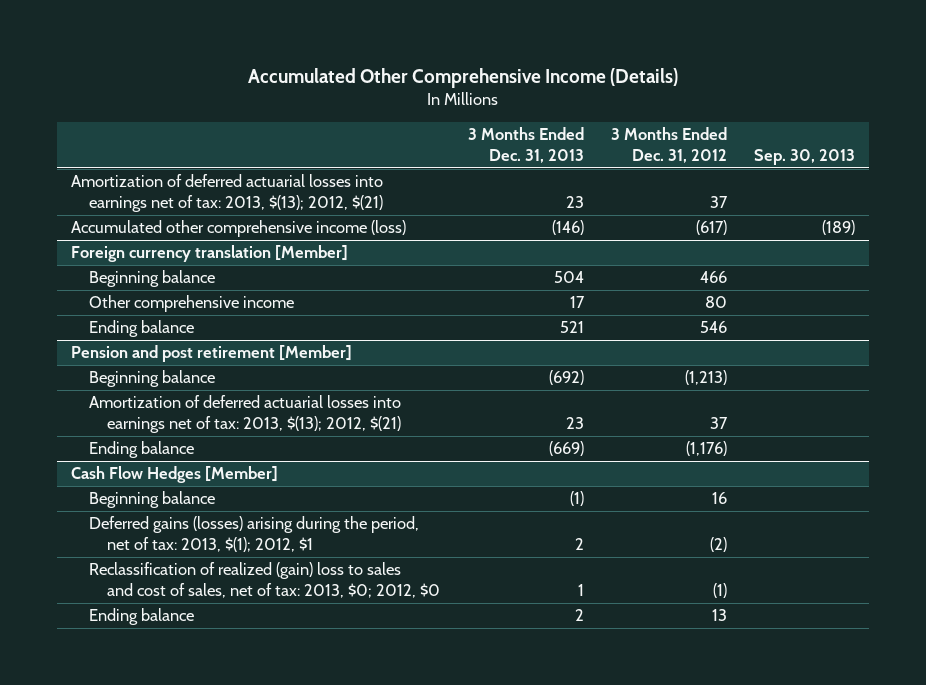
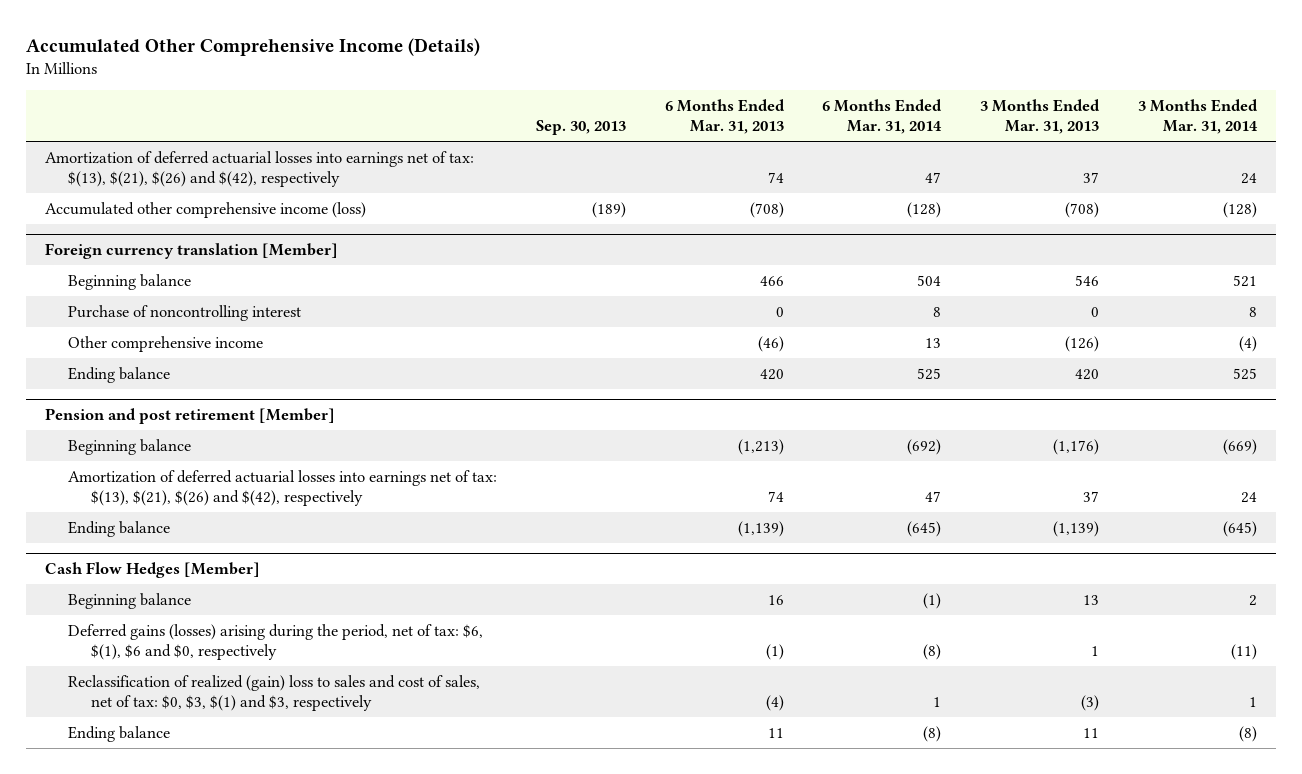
[467,127,584,164] 3 Months Ended Dec. 31, 2013 -> none
[610,127,727,164] 3 Months Ended Dec. 31, 2012 -> none
none -> [664,99,785,135] 6 Months Ended Mar. 31, 2013
none -> [822,99,943,135] 6 Months Ended Mar. 31, 2014
none -> [979,99,1100,135] 3 Months Ended Mar. 31, 2013
none -> [1137,99,1258,135] 3 Months Ended Mar. 31, 2014
[70,174,384,213] Amortization of deferred actuarial losses into earnings net of tax: 2013, $(13); 2012, $(21) -> [45,150,475,188] Amortization of deferred actuarial losses into earnings net of tax: $(13), $(21), $(26) and $(42), respectively
none -> [68,304,302,321] Purchase of noncontrolling interest
[89,395,402,434] Amortization of deferred actuarial losses into earnings net of tax: 2013, $(13); 2012, $(21) -> [68,469,498,507] Amortization of deferred actuarial losses into earnings net of tax: $(13), $(21), $(26) and $(42), respectively
[89,516,420,553] Deferred gains (losses) arising during the period, net of tax: 2013, $(1); 2012, $1 -> [68,623,484,661] Deferred gains (losses) arising during the period, net of tax: $6, $(1), $6 and $0, respectively
[89,562,441,599] Reclassification of realized (gain) loss to sales and cost of sales, net of tax: 2013, $0; 2012, $0 -> [68,674,481,712] Reclassification of realized (gain) loss to sales and cost of sales, net of tax: $0, $3, $(1) and $3, respectively

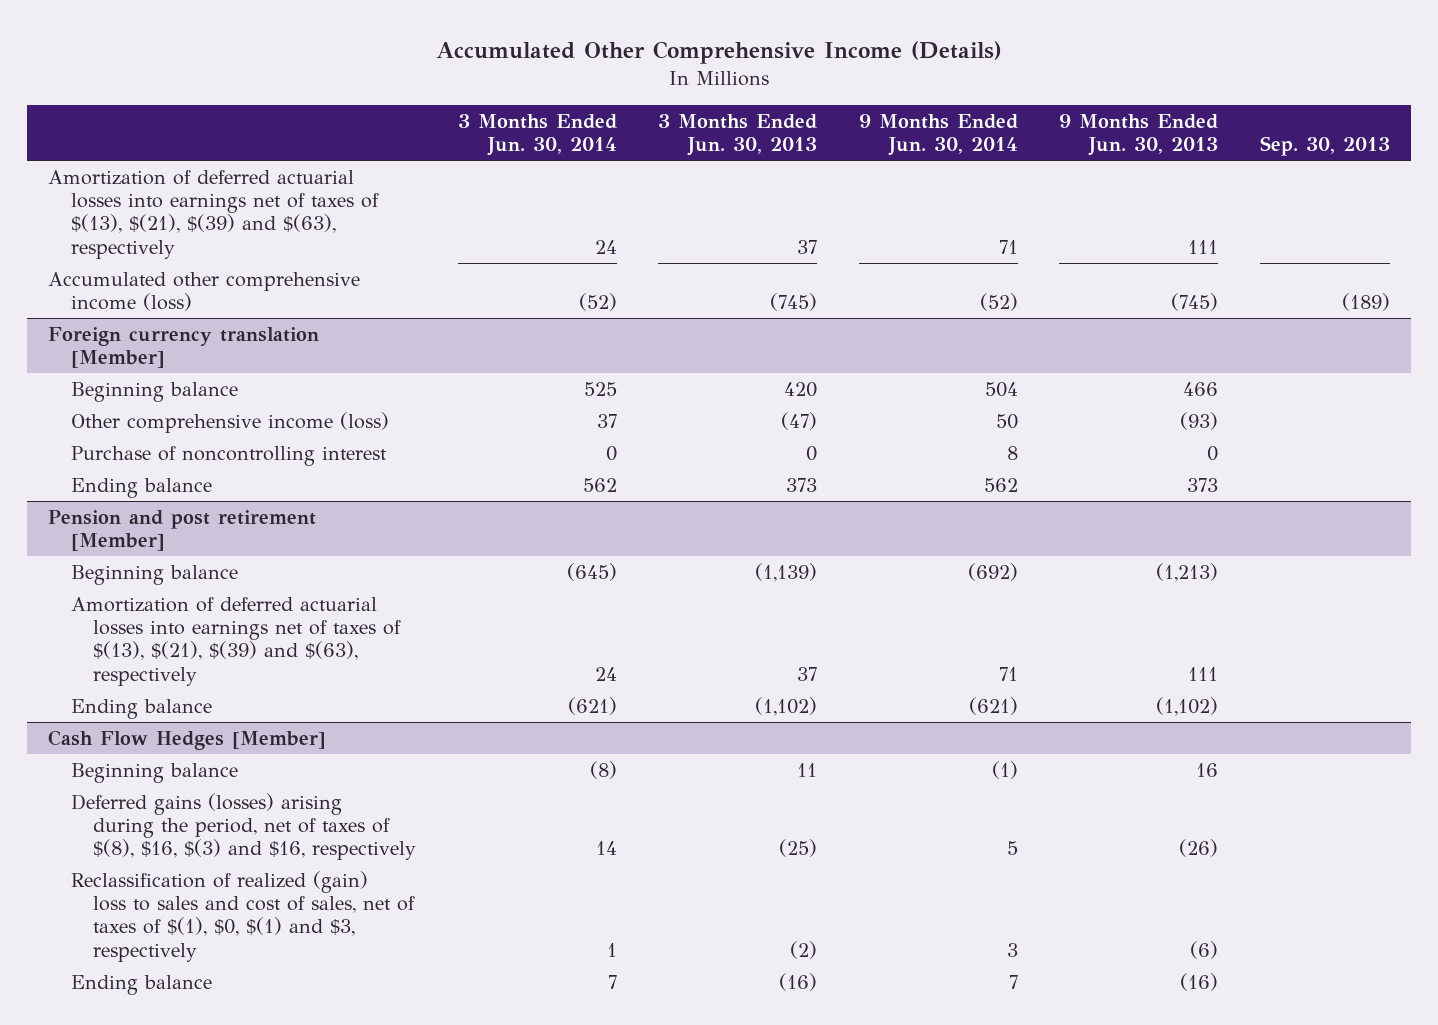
[664,99,785,135] 6 Months Ended Mar. 31, 2013 -> none
[822,99,943,135] 6 Months Ended Mar. 31, 2014 -> none
[979,99,1100,135] 3 Months Ended Mar. 31, 2013 -> none
[1137,99,1258,135] 3 Months Ended Mar. 31, 2014 -> none
none -> [457,113,617,157] 3 Months Ended Jun. 30, 2014
none -> [658,113,818,157] 3 Months Ended Jun. 30, 2013
none -> [858,113,1018,157] 9 Months Ended Jun. 30, 2014
none -> [1059,113,1219,157] 9 Months Ended Jun. 30, 2013
[45,150,475,188] Amortization of deferred actuarial losses into earnings net of tax: $(13), $(21), $(26) and $(42), respectively -> [47,169,379,259] Amortization of deferred actuarial losses into earnings net of taxes of $(13), $(21), $(39) and $(63), respectively
none -> [70,411,389,433] Other comprehensive income (loss)
[68,335,264,352] Other comprehensive income -> none
[68,469,498,507] Amortization of deferred actuarial losses into earnings net of tax: $(13), $(21), $(26) and $(42), respectively -> [70,596,402,686] Amortization of deferred actuarial losses into earnings net of taxes of $(13), $(21), $(39) and $(63), respectively
[68,623,484,661] Deferred gains (losses) arising during the period, net of tax: $6, $(1), $6 and $0, respectively -> [70,792,417,861] Deferred gains (losses) arising during the period, net of taxes of $(8), $16, $(3) and $16, respectively
[68,674,481,712] Reclassification of realized (gain) loss to sales and cost of sales, net of tax: $0, $3, $(1) and $3, respectively -> [70,870,416,962] Reclassification of realized (gain) loss to sales and cost of sales, net of taxes of $(1), $0, $(1) and $3, respectively

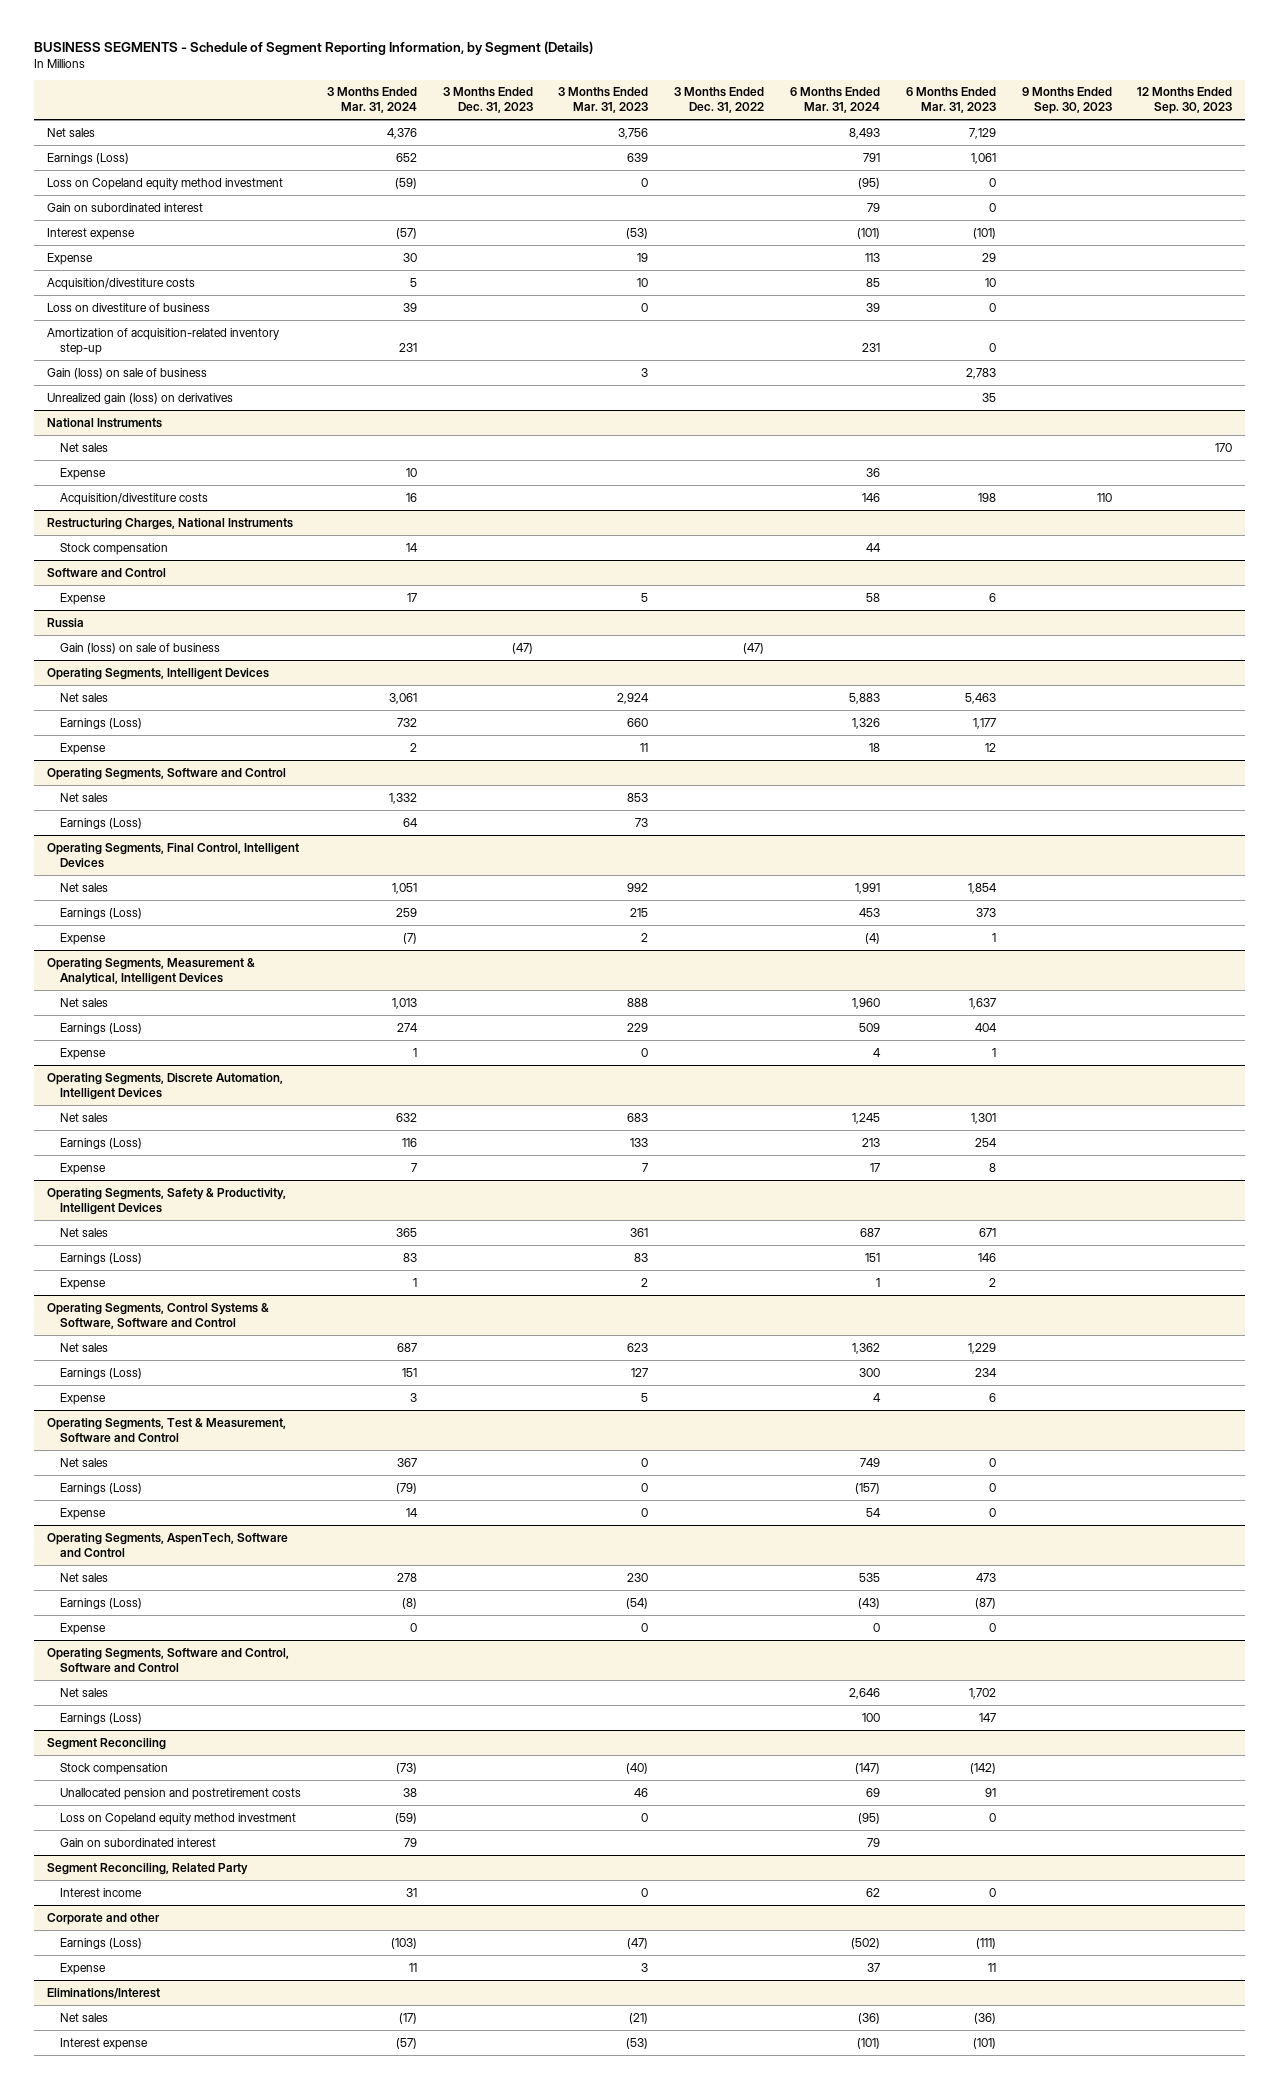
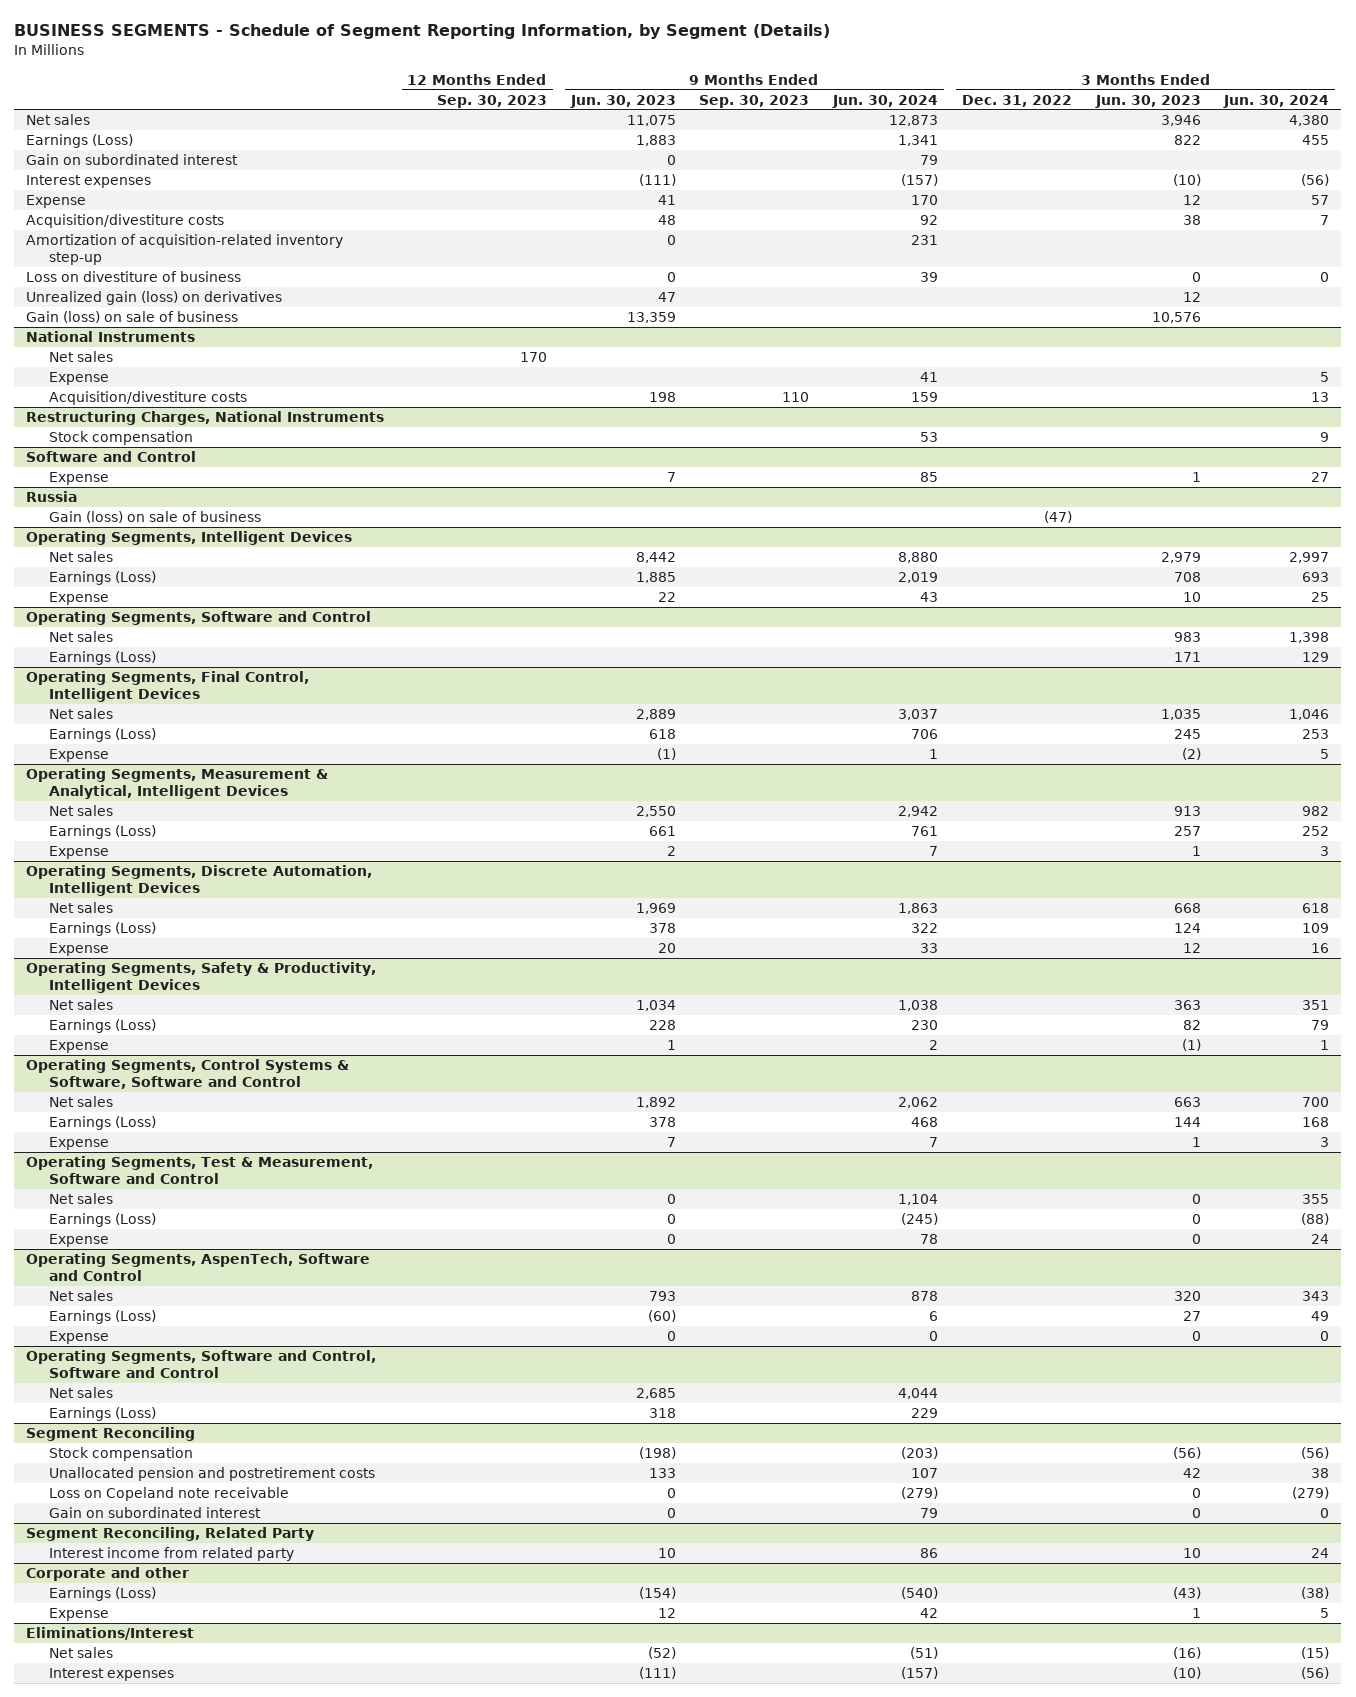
[326,87,417,114] 3 Months Ended Mar. 31, 2024 -> none
[442,87,533,114] 3 Months Ended Dec. 31, 2023 -> none
[558,87,649,114] 3 Months Ended Mar. 31, 2023 -> none
[789,87,880,114] 6 Months Ended Mar. 31, 2024 -> none
[905,87,996,114] 6 Months Ended Mar. 31, 2023 -> none
none -> [569,94,676,108] Jun. 30, 2023
none -> [832,94,939,108] Jun. 30, 2024
none -> [1094,94,1201,108] Jun. 30, 2023
none -> [1223,94,1330,108] Jun. 30, 2024
[46,177,283,190] Loss on Copeland equity method investment -> none
[46,227,135,240] Interest expense -> [26,175,152,189] Interest expenses
[46,302,210,312] Loss on divestiture of business -> [26,271,242,283] Loss on divestiture of business
[46,367,207,379] Gain (loss) on sale of business -> [26,311,239,324] Gain (loss) on sale of business
[59,1812,296,1825] Loss on Copeland equity method investment -> [48,1487,289,1502] Loss on Copeland note receivable
[59,1887,142,1897] Interest income -> [48,1547,294,1562] Interest income from related party
[59,2037,148,2050] Interest expense -> [48,1668,174,1682] Interest expenses

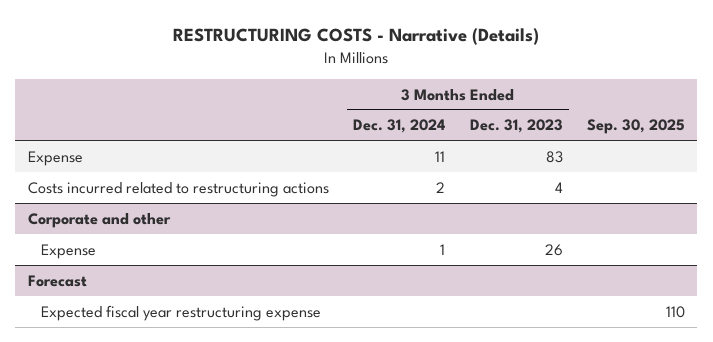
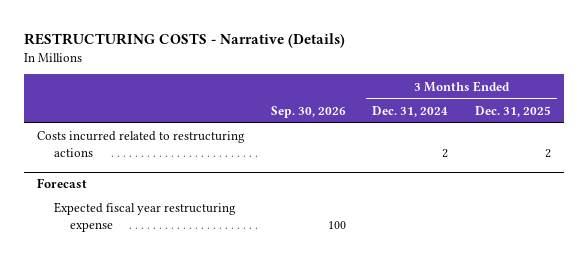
[469,119,563,134] Dec. 31, 2023 -> none
[587,119,686,135] Sep. 30, 2025 -> none
none -> [271,105,347,118] Sep. 30, 2026
none -> [474,105,551,117] Dec. 31, 2025
[27,150,83,166] Expense -> none
[27,212,171,228] Corporate and other -> none
[40,243,96,259] Expense -> none

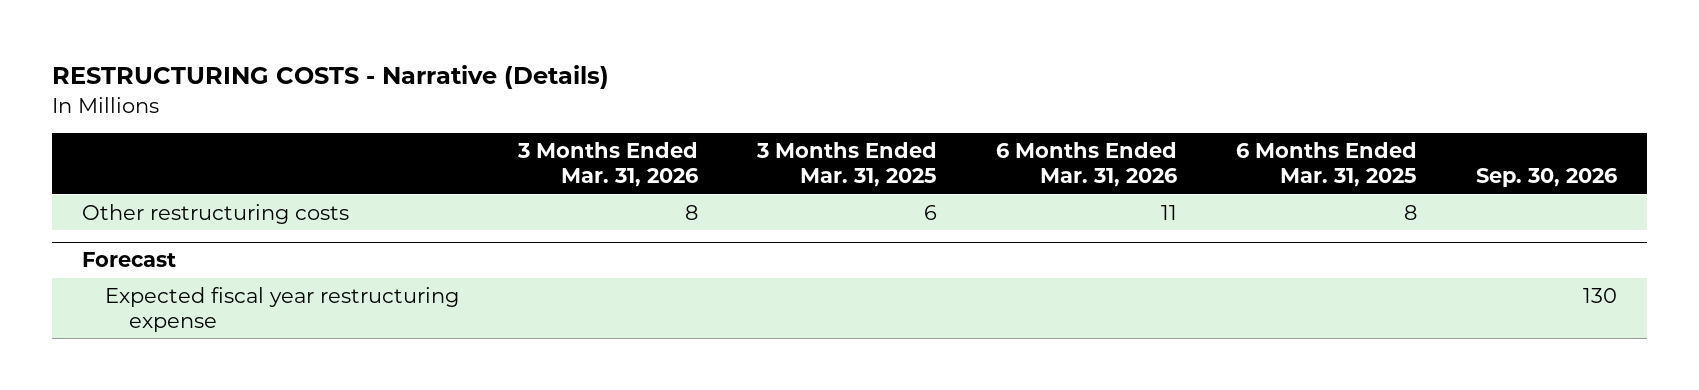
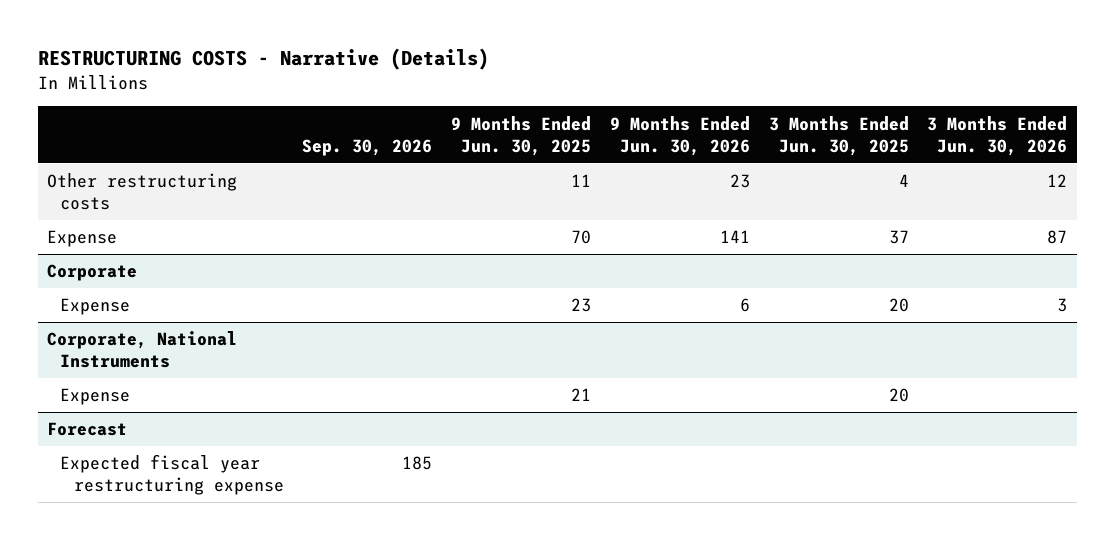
[517,142,699,188] 3 Months Ended Mar. 31, 2026 -> none
[756,142,938,188] 3 Months Ended Mar. 31, 2025 -> none
[996,142,1178,188] 6 Months Ended Mar. 31, 2026 -> none
[1236,142,1418,188] 6 Months Ended Mar. 31, 2025 -> none
none -> [451,115,592,156] 9 Months Ended Jun. 30, 2025
none -> [609,115,750,156] 9 Months Ended Jun. 30, 2026
none -> [768,115,909,156] 3 Months Ended Jun. 30, 2025
none -> [927,115,1068,156] 3 Months Ended Jun. 30, 2026
none -> [47,230,118,248] Expense
none -> [47,264,138,282] Corporate
none -> [60,298,131,316] Expense
none -> [47,331,238,369] Corporate, National Instruments
none -> [60,388,131,406] Expense
[1583,287,1618,303] 130 -> [402,456,433,471] 185

